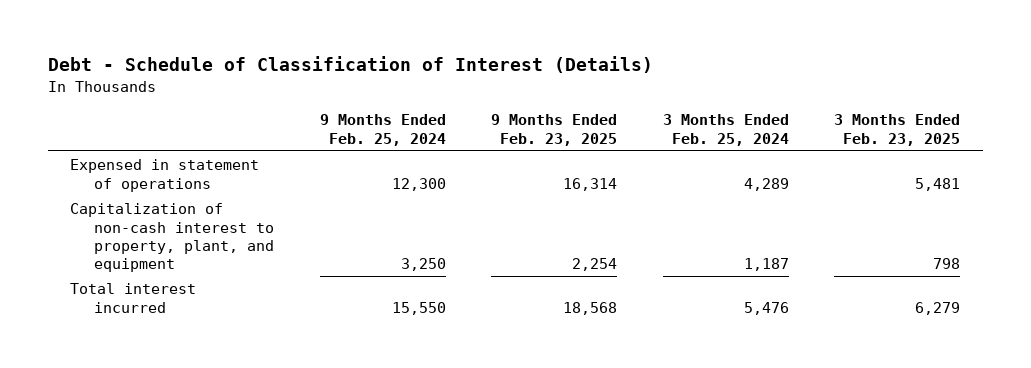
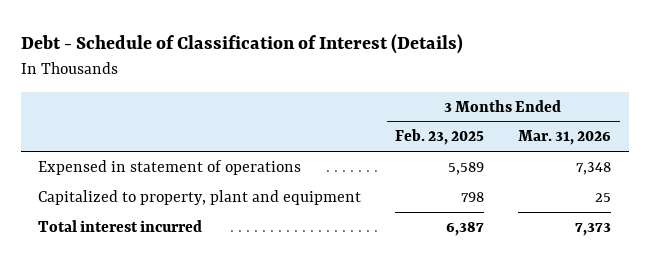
[319,114,446,146] 9 Months Ended Feb. 25, 2024 -> none
[491,114,618,146] 9 Months Ended Feb. 23, 2025 -> none
[662,114,789,146] 3 Months Ended Feb. 25, 2024 -> none
none -> [518,130,612,146] Mar. 31, 2026
[915,177,961,191] 5,481 -> [448,162,485,176] 5,589
[70,203,275,272] Capitalization of non-cash interest to property, plant, and equipment -> [38,190,362,206] Capitalized to property, plant and equipment
[915,301,961,315] 6,279 -> [446,222,485,237] 6,387

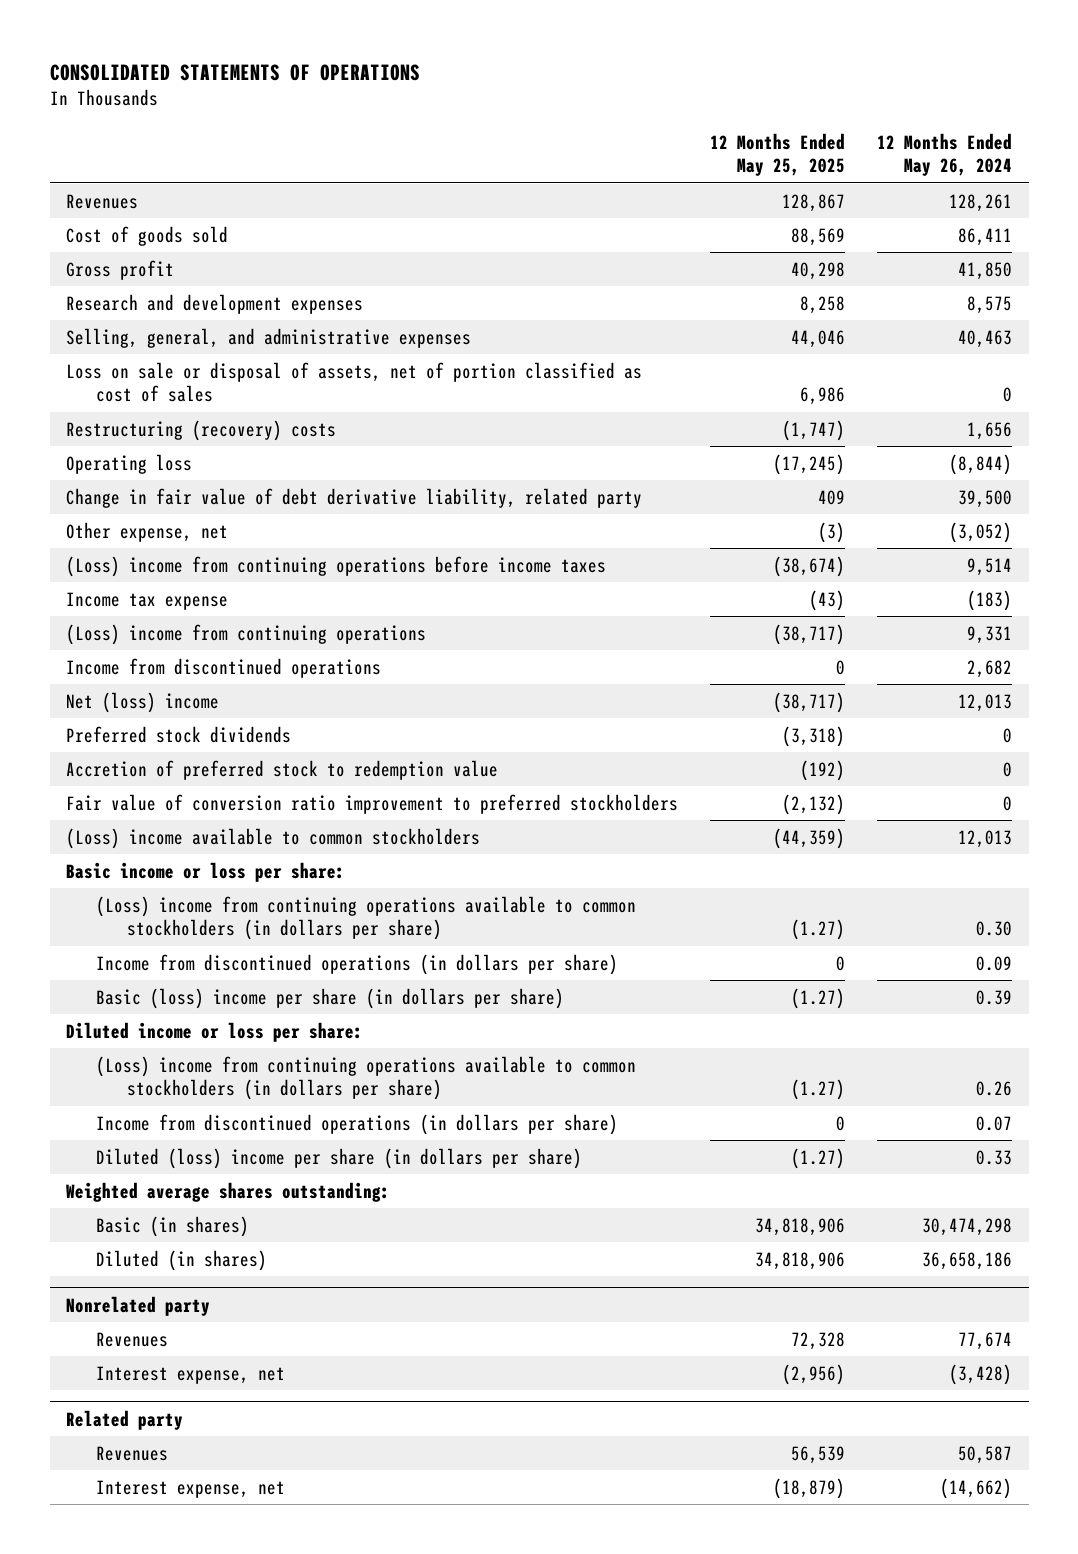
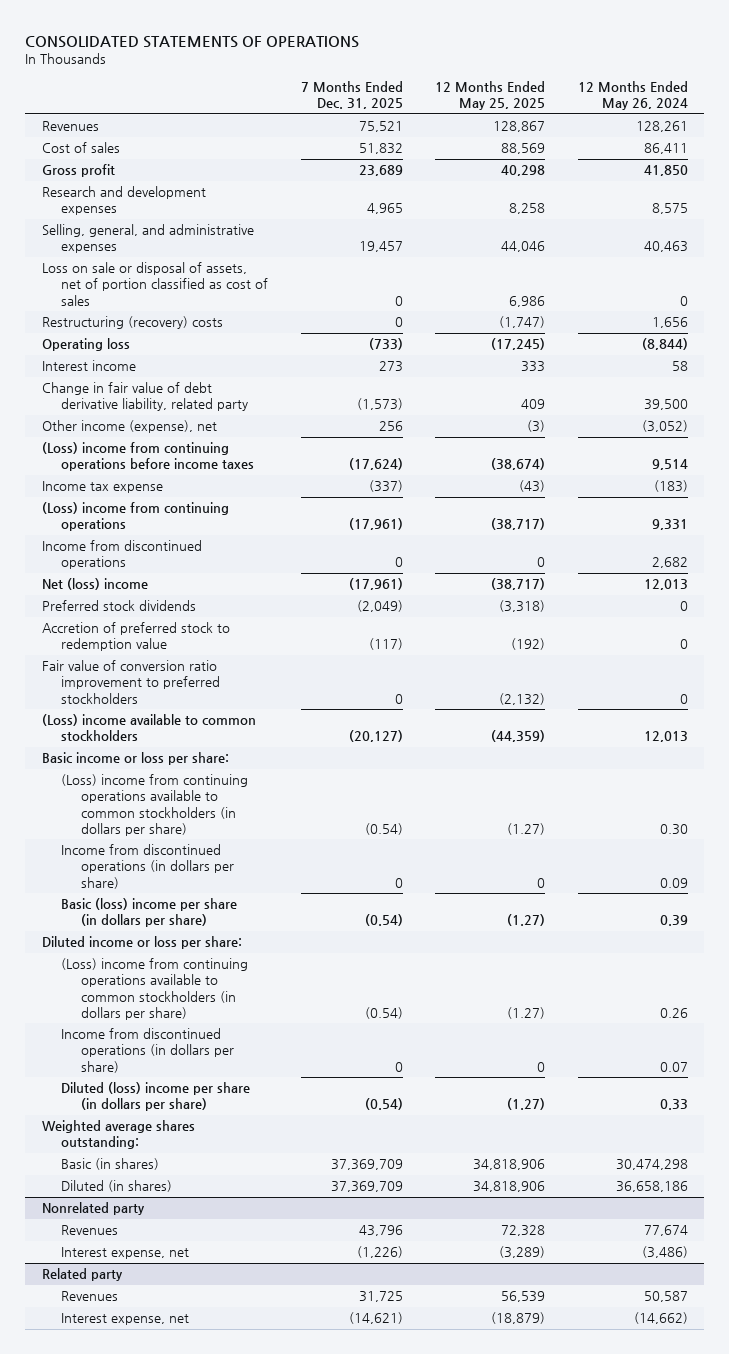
none -> [300,81,403,110] 7 Months Ended Dec. 31, 2025
[65,225,228,246] Cost of goods sold -> [41,142,120,154] Cost of sales
none -> [41,360,136,372] Interest income
[65,521,228,542] Other expense, net -> [41,420,217,434] Other income (expense), net
[782,1363,846,1385] (2,956) -> [499,1246,546,1259] (3,289)
[949,1363,1013,1385] (3,428) -> [641,1246,688,1259] (3,486)

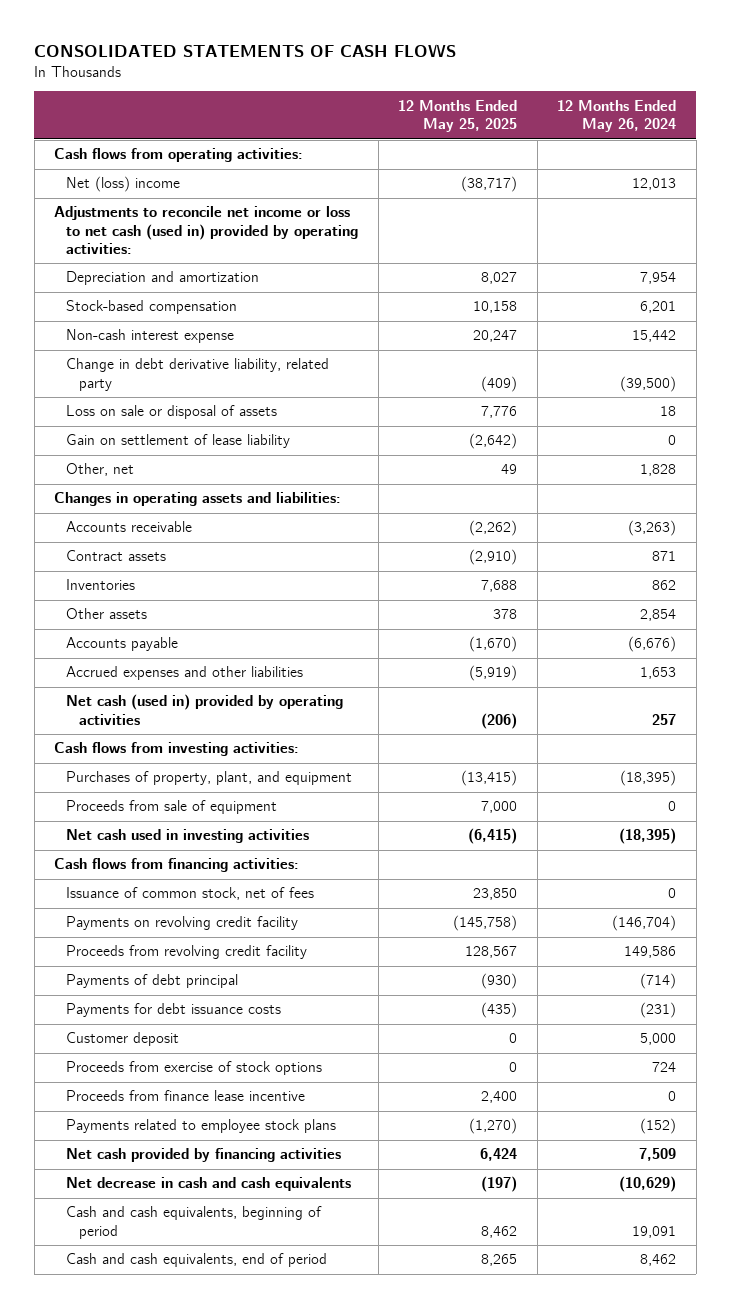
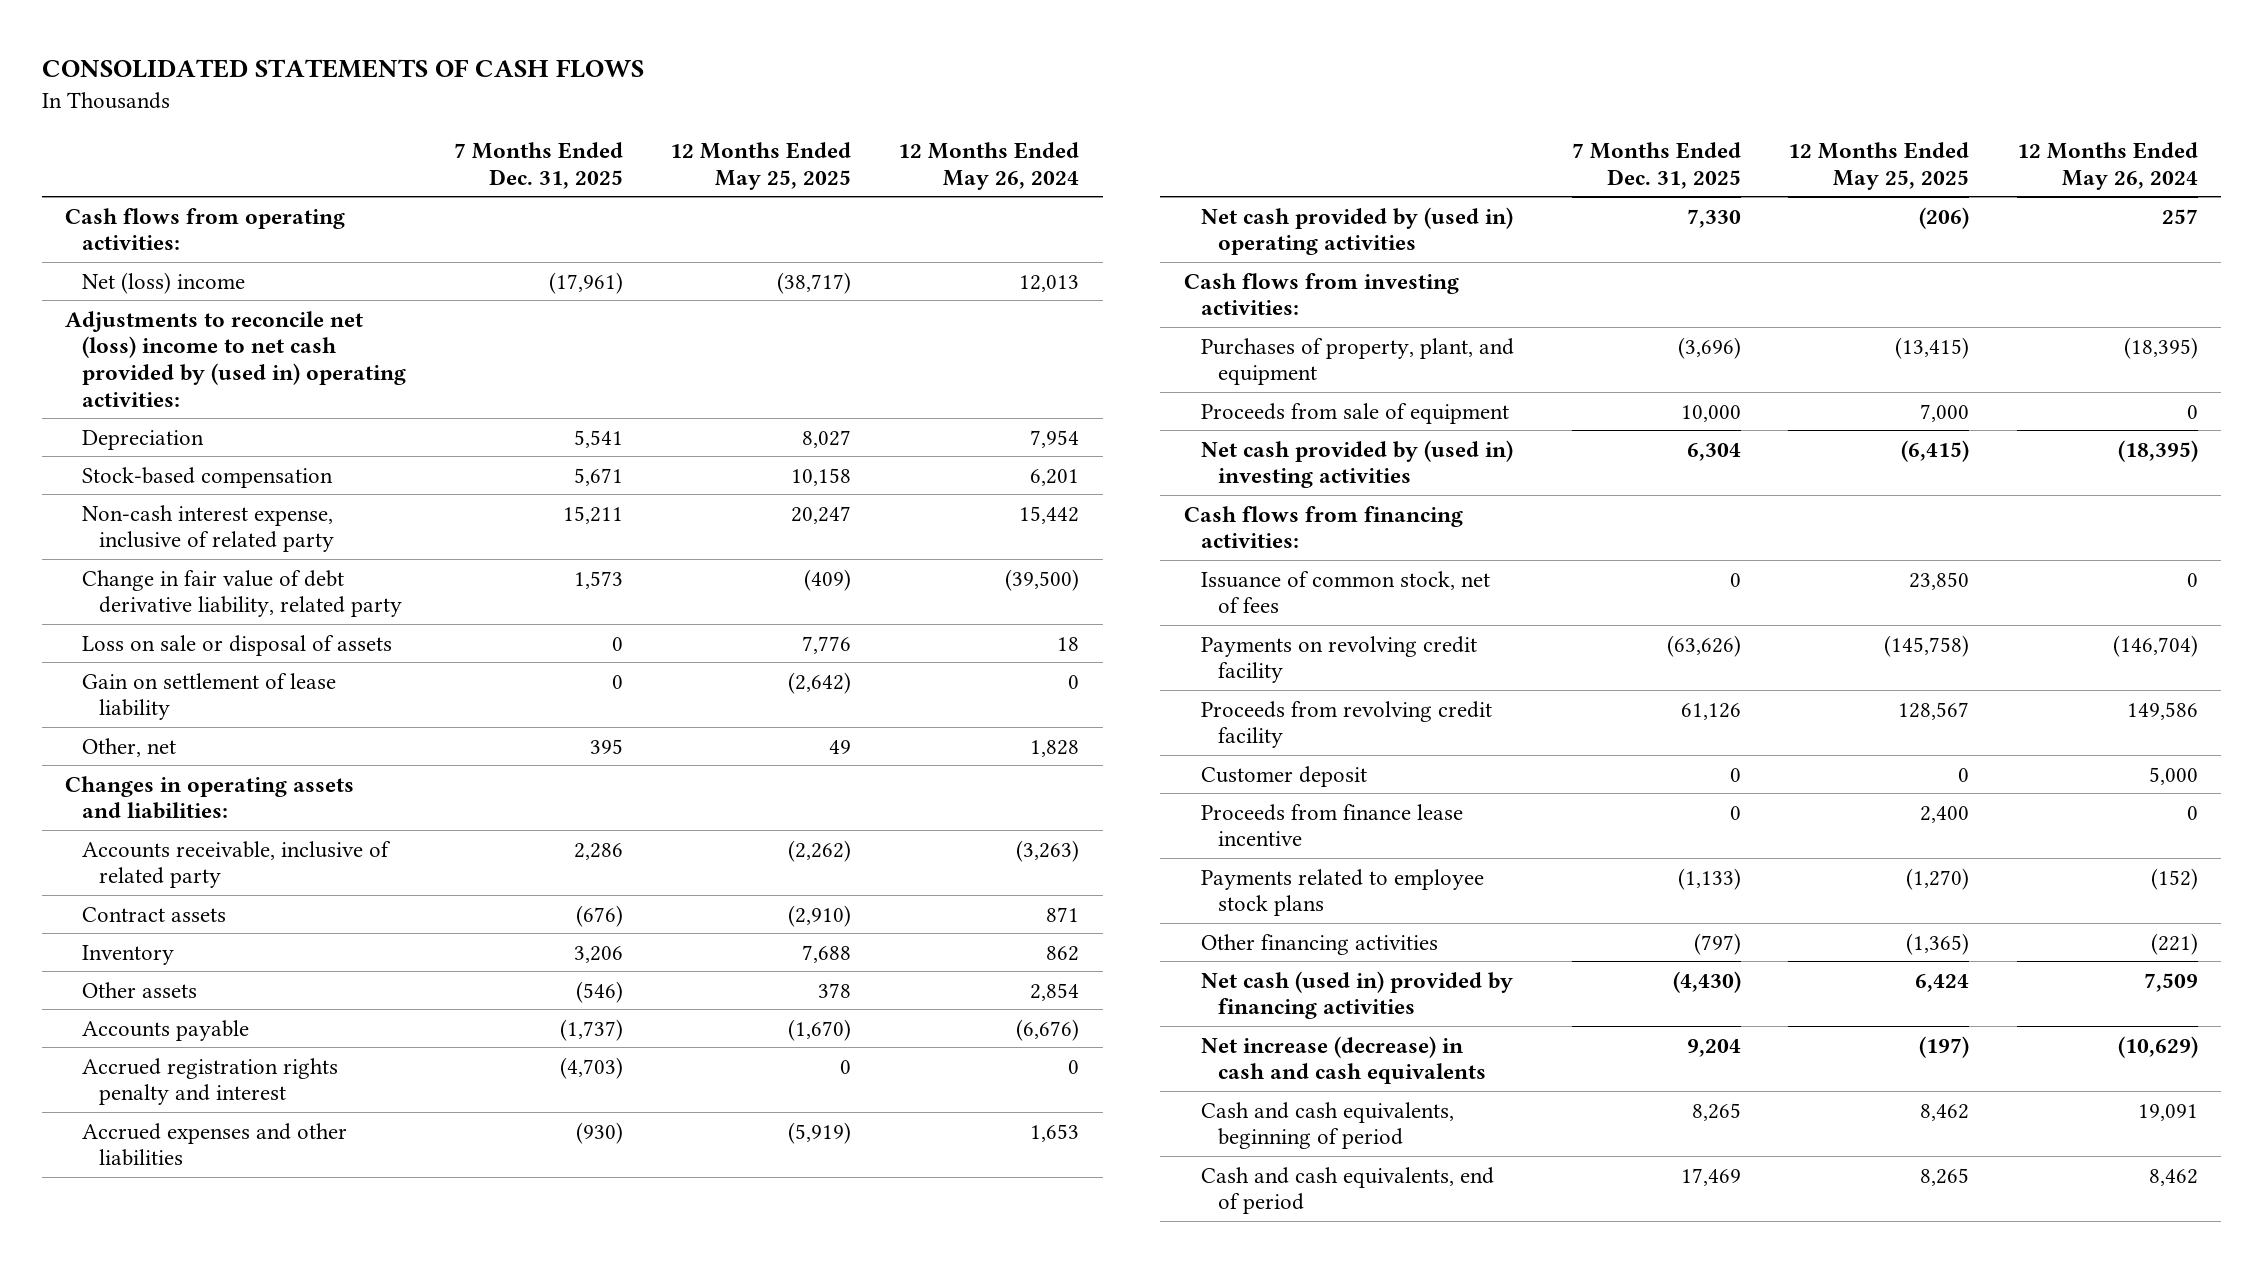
none -> [453,141,623,189] 7 Months Ended Dec. 31, 2025
[54,206,359,255] Adjustments to reconcile net income or loss to net cash (used in) provided by operating activities: -> [65,310,407,407] Adjustments to reconcile net (loss) income to net cash provided by (used in) operating activities:
[66,271,260,286] Depreciation and amortization -> [82,429,205,450] Depreciation
[66,329,235,344] Non-cash interest expense -> [82,504,335,553] Non-cash interest expense, inclusive of related party
[66,358,330,391] Change in debt derivative liability, related party -> [82,569,403,618] Change in fair value of debt derivative liability, related party
[66,521,193,533] Accounts receivable -> [82,840,392,889] Accounts receivable, inclusive of related party
[66,579,136,591] Inventories -> [82,944,175,965] Inventory
none -> [82,1057,339,1106] Accrued registration rights penalty and interest
[66,694,344,725] Net cash (used in) provided by operating activities -> [1200,206,1513,256] Net cash provided by (used in) operating activities
[66,829,310,844] Net cash used in investing activities -> [1200,439,1513,489] Net cash provided by (used in) investing activities
[66,974,239,989] Payments of debt principal -> none
[66,1003,282,1018] Payments for debt issuance costs -> none
[66,1061,323,1076] Proceeds from exercise of stock options -> none
none -> [1200,933,1438,955] Other financing activities
[66,1148,342,1163] Net cash provided by financing activities -> [1200,970,1513,1020] Net cash (used in) provided by financing activities
[66,1177,352,1192] Net decrease in cash and cash equivalents -> [1200,1035,1487,1085] Net increase (decrease) in cash and cash equivalents

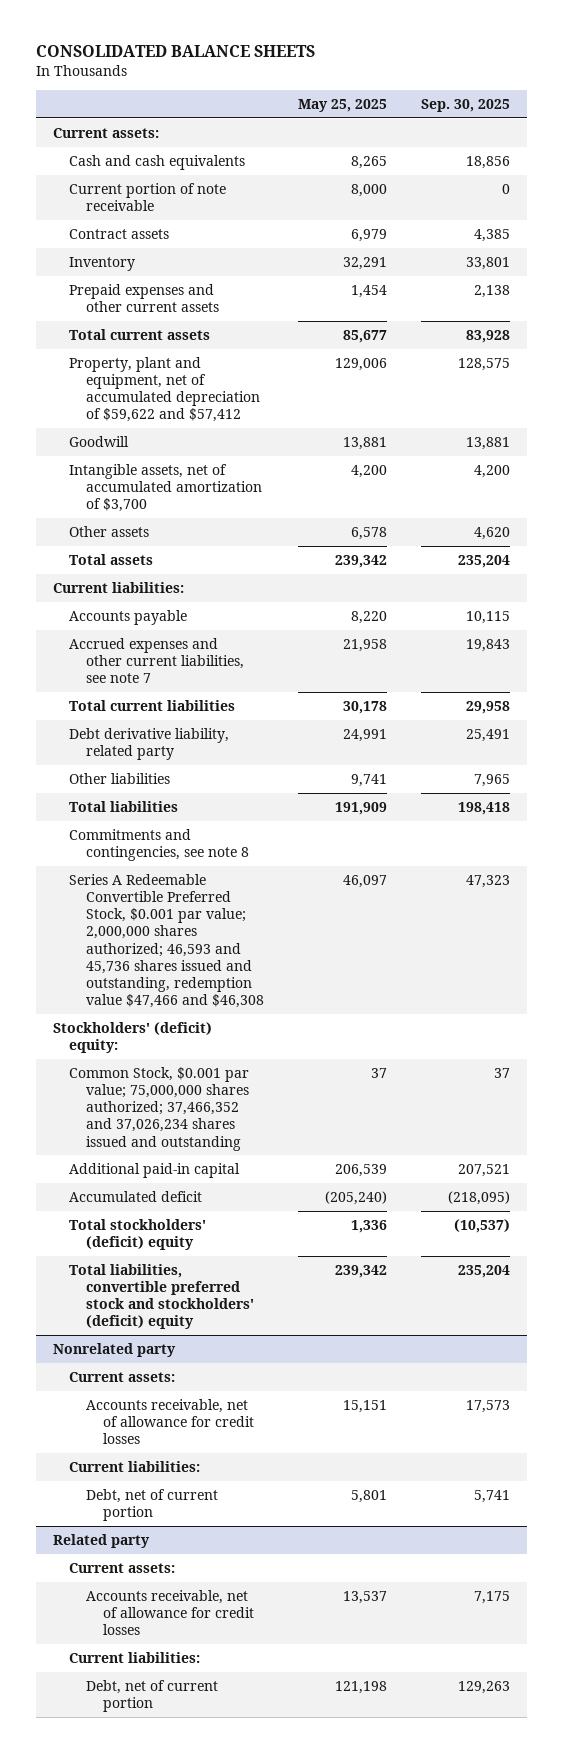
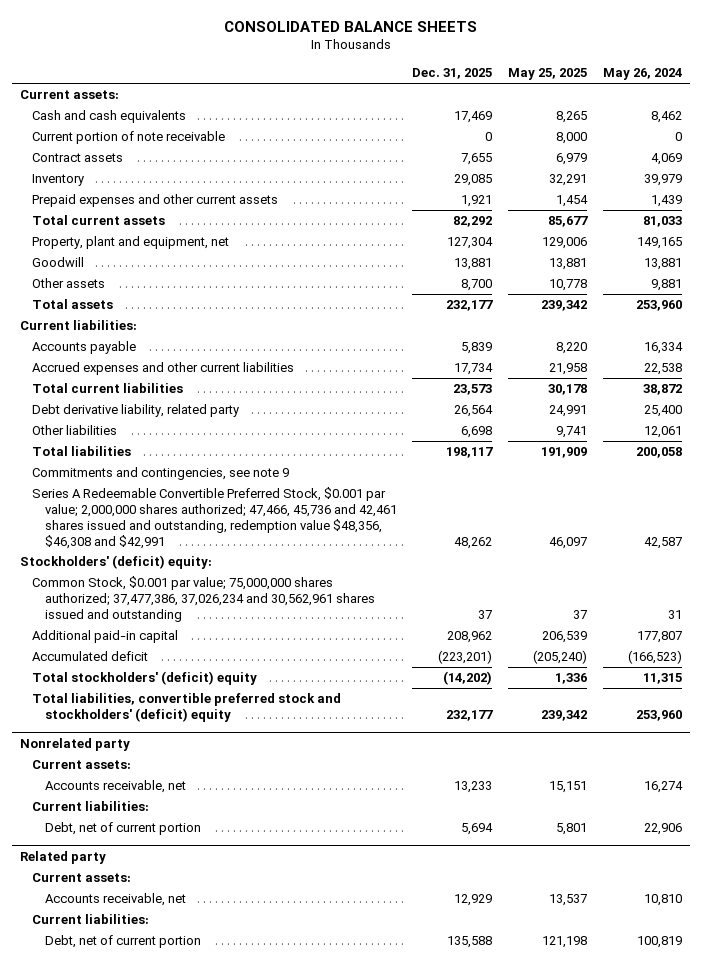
[420,99,510,113] Sep. 30, 2025 -> none
none -> [412,68,493,80] Dec. 31, 2025
none -> [602,68,682,81] May 26, 2024
[69,356,261,423] Property, plant and equipment, net of accumulated depreciation of $59,622 and $57,412 -> [32,236,230,250] Property, plant and equipment, net
[69,463,263,513] Intangible assets, net of accumulated amortization of $3,700 -> none
[351,526,388,540] 6,578 -> [548,279,587,292] 10,778
[69,637,245,684] Accrued expenses and other current liabilities, see note 7 -> [32,362,295,376] Accrued expenses and other current liabilities
[69,828,250,862] Commitments and contingencies, see note 8 -> [32,467,290,481] Commitments and contingencies, see note 9
[69,873,265,1009] Series A Redeemable Convertible Preferred Stock, $0.001 par value; 2,000,000 shares authorized; 46,593 and 45,736 shares issued and outstanding, redemption value $47,466 and $46,308 -> [32,487,397,549] Series A Redeemable Convertible Preferred Stock, $0.001 par value; 2,000,000 shares authorized; 47,466, 45,736 and 42,461 shares issued and outstanding, redemption value $48,356, $46,308 and $42,991
[69,1066,250,1151] Common Stock, $0.001 par value; 75,000,000 shares authorized; 37,466,352 and 37,026,234 shares issued and outstanding -> [32,576,375,622] Common Stock, $0.001 par value; 75,000,000 shares authorized; 37,477,386, 37,026,234 and 30,562,961 shares issued and outstanding
[86,1398,255,1445] Accounts receivable, net of allowance for credit losses -> [44,780,186,794] Accounts receivable, net
[86,1589,255,1636] Accounts receivable, net of allowance for credit losses -> [44,893,186,907] Accounts receivable, net

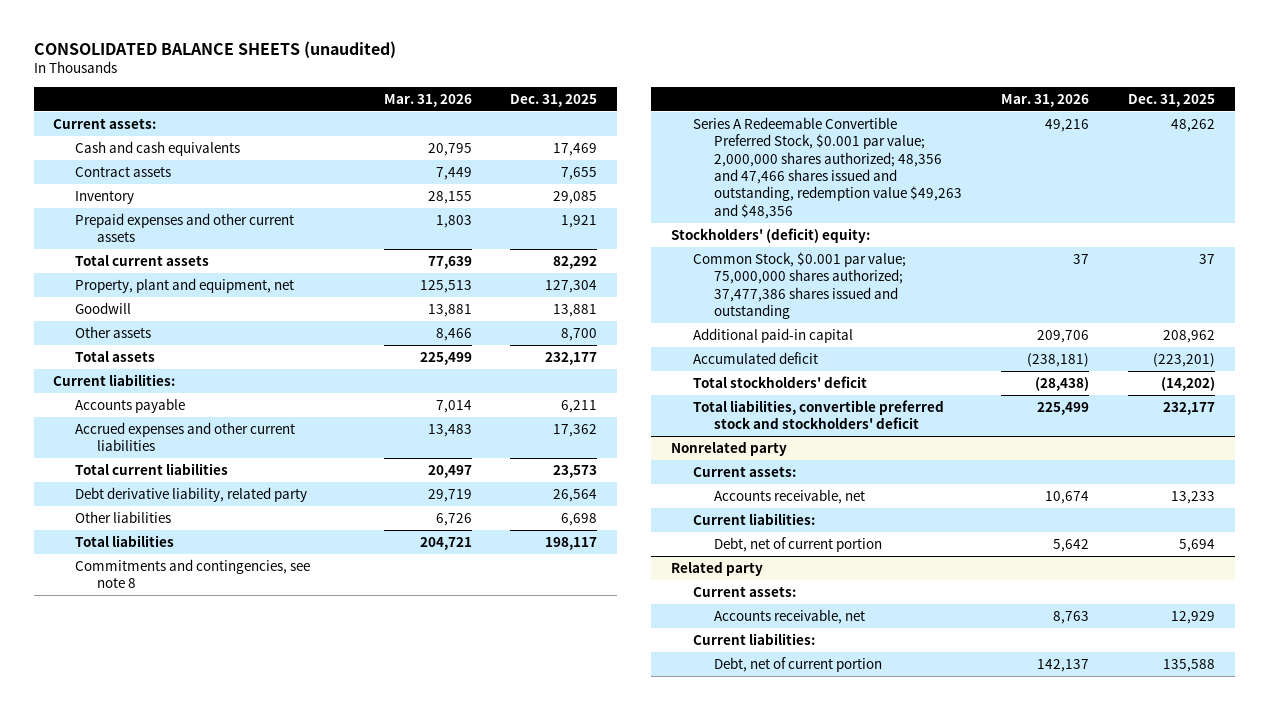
[223,20,477,32] CONSOLIDATED BALANCE SHEETS -> [33,40,396,58] CONSOLIDATED BALANCE SHEETS (unaudited)
[507,68,587,81] May 25, 2025 -> none
[602,68,682,81] May 26, 2024 -> none
none -> [383,93,472,107] Mar. 31, 2026
[32,131,226,145] Current portion of note receivable -> none
[461,342,493,355] 5,839 -> [561,399,598,413] 6,211
[454,363,494,376] 17,734 -> [553,423,598,437] 17,362
[32,467,290,481] Commitments and contingencies, see note 9 -> [74,558,310,589] Commitments and contingencies, see note 8
[32,487,397,549] Series A Redeemable Convertible Preferred Stock, $0.001 par value; 2,000,000 shares authorized; 47,466, 45,736 and 42,461 shares issued and outstanding, redemption value $48,356, $46,308 and $42,991 -> [692,116,963,219] Series A Redeemable Convertible Preferred Stock, $0.001 par value; 2,000,000 shares authorized; 48,356 and 47,466 shares issued and outstanding, redemption value $49,263 and $48,356
[32,576,375,622] Common Stock, $0.001 par value; 75,000,000 shares authorized; 37,477,386, 37,026,234 and 30,562,961 shares issued and outstanding -> [692,251,906,319] Common Stock, $0.001 par value; 75,000,000 shares authorized; 37,477,386 shares issued and outstanding
[32,671,258,686] Total stockholders' (deficit) equity -> [692,375,867,388] Total stockholders' deficit
[32,693,342,722] Total liabilities, convertible preferred stock and stockholders' (deficit) equity -> [692,399,944,430] Total liabilities, convertible preferred stock and stockholders' deficit

